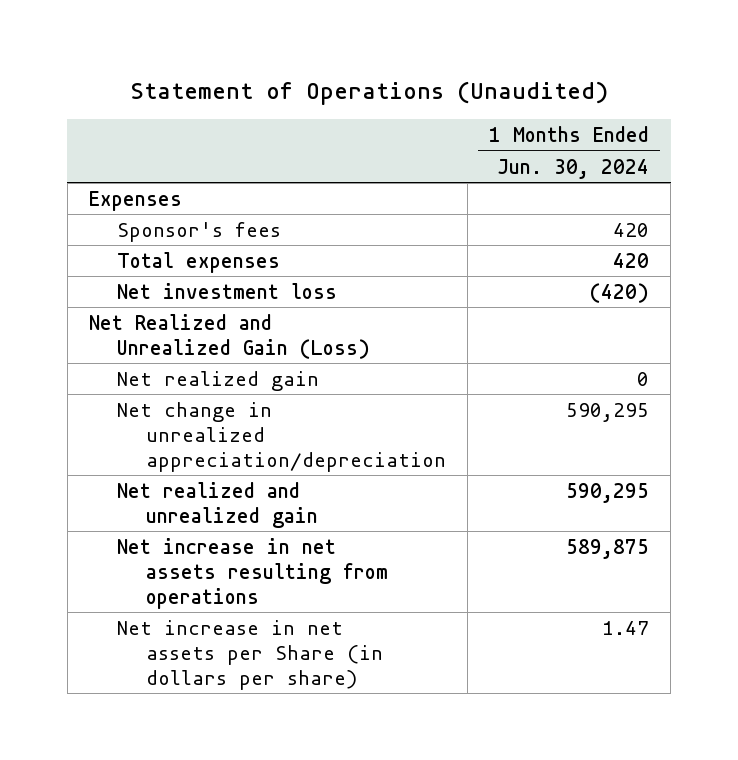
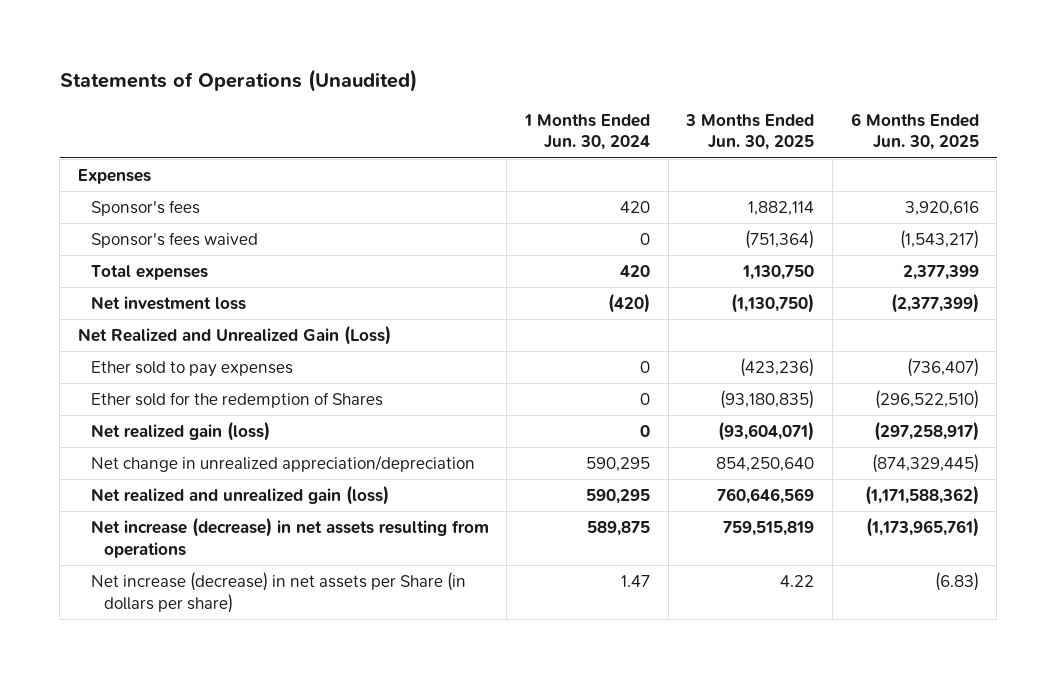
[129,81,608,106] Statement of Operations (Unaudited) -> [59,68,417,92] Statements of Operations (Unaudited)
none -> [685,113,815,151] 3 Months Ended Jun. 30, 2025
none -> [850,112,979,151] 6 Months Ended Jun. 30, 2025
none -> [90,232,258,249] Sponsor's fees waived
none -> [90,361,293,378] Ether sold to pay expenses
none -> [90,392,383,409] Ether sold for the redemption of Shares
[117,370,320,391] Net realized gain -> [90,421,270,442] Net realized gain (loss)
[117,481,319,528] Net realized and unrealized gain -> [90,485,389,506] Net realized and unrealized gain (loss)
[117,537,389,609] Net increase in net assets resulting from operations -> [90,517,489,558] Net increase (decrease) in net assets resulting from operations
[117,619,384,690] Net increase in net assets per Share (in dollars per share) -> [90,572,466,613] Net increase (decrease) in net assets per Share (in dollars per share)

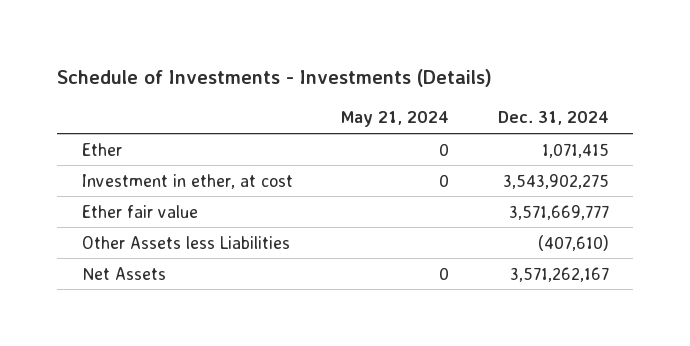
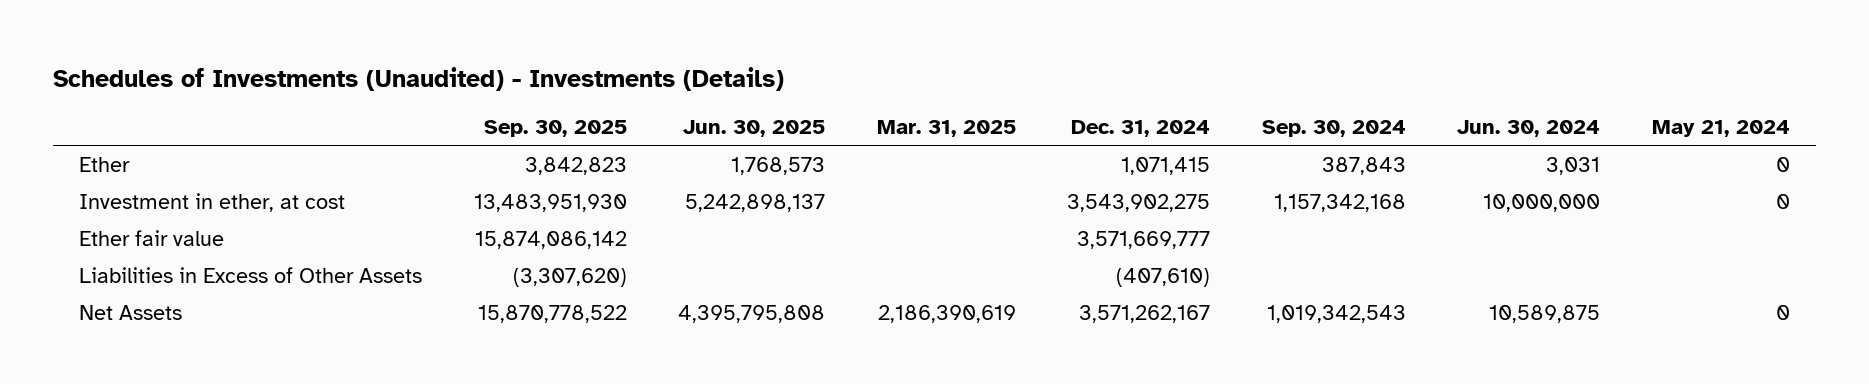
[57,69,493,88] Schedule of Investments - Investments (Details) -> [53,66,785,91] Schedules of Investments (Unaudited) - Investments (Details)
none -> [483,120,627,138] Sep. 30, 2025
none -> [683,120,826,138] Jun. 30, 2025
none -> [876,120,1016,138] Mar. 31, 2025
none -> [1261,120,1406,138] Sep. 30, 2024
none -> [1457,120,1601,138] Jun. 30, 2024
[81,235,290,249] Other Assets less Liabilities -> [78,266,422,283] Liabilities in Excess of Other Assets

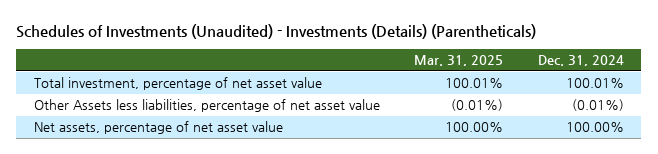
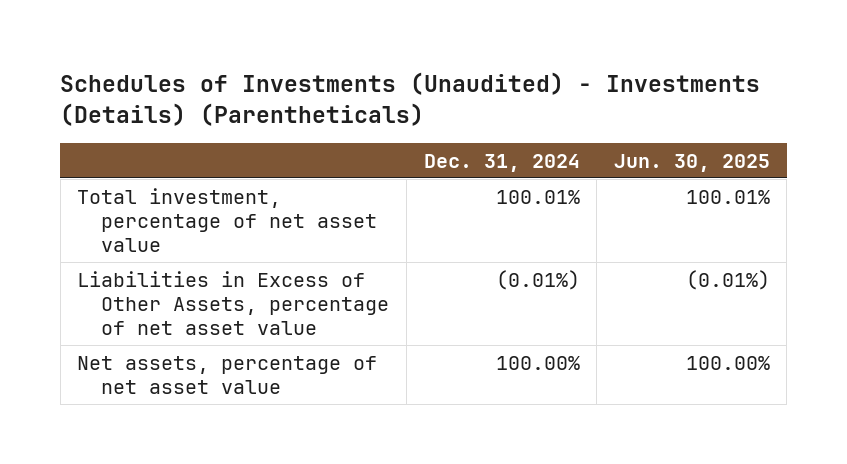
[414,55,504,67] Mar. 31, 2025 -> none
none -> [613,153,770,172] Jun. 30, 2025
[33,99,380,113] Other Assets less liabilities, percentage of net asset value -> [77,270,390,335] Liabilities in Excess of Other Assets, percentage of net asset value

